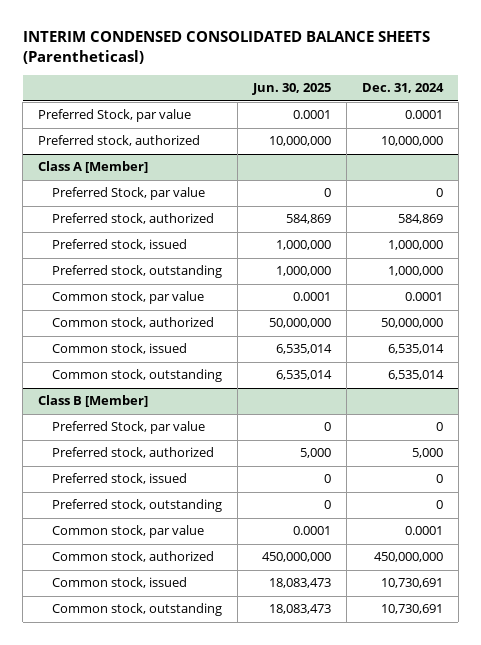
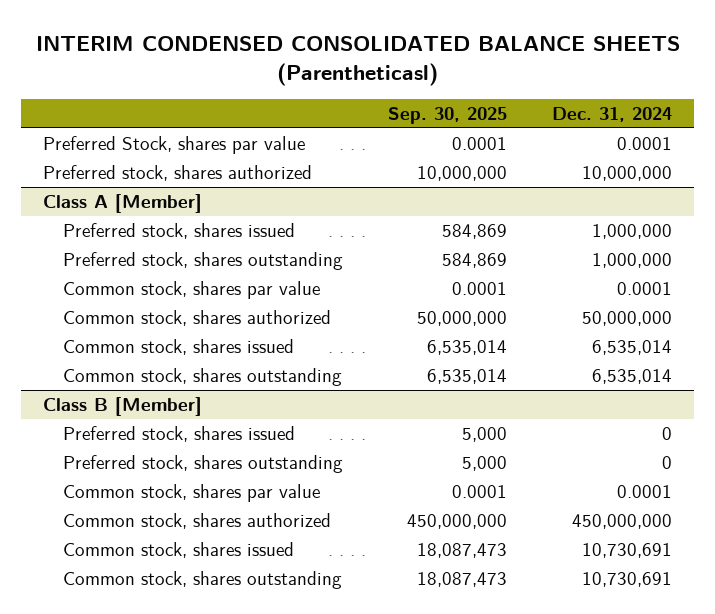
[251,83,331,96] Jun. 30, 2025 -> none
none -> [388,107,508,125] Sep. 30, 2025
[38,109,192,123] Preferred Stock, par value -> [43,135,306,154] Preferred Stock, shares par value
[38,135,201,147] Preferred stock, authorized -> [43,164,313,181] Preferred stock, shares authorized
[51,187,205,201] Preferred Stock, par value -> none
[51,213,214,225] Preferred stock, authorized -> none
[51,239,187,251] Preferred stock, issued -> [63,222,296,239] Preferred stock, shares issued
[51,265,222,279] Preferred stock, outstanding -> [63,251,344,270] Preferred stock, shares outstanding
[51,291,204,305] Common stock, par value -> [63,280,321,299] Common stock, shares par value
[51,317,214,329] Common stock, authorized -> [63,309,332,326] Common stock, shares authorized
[51,343,187,355] Common stock, issued -> [63,338,295,355] Common stock, shares issued
[51,369,222,383] Common stock, outstanding -> [63,367,343,386] Common stock, shares outstanding
[51,421,205,435] Preferred Stock, par value -> none
[51,447,214,459] Preferred stock, authorized -> none
[51,473,187,485] Preferred stock, issued -> [63,425,296,442] Preferred stock, shares issued
[51,499,222,513] Preferred stock, outstanding -> [63,454,344,473] Preferred stock, shares outstanding
[51,525,204,539] Common stock, par value -> [63,483,321,502] Common stock, shares par value
[51,551,214,563] Common stock, authorized -> [63,512,332,529] Common stock, shares authorized
[51,577,187,589] Common stock, issued -> [63,541,295,558] Common stock, shares issued
[51,603,222,617] Common stock, outstanding -> [63,570,343,589] Common stock, shares outstanding

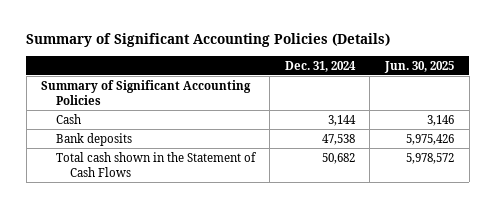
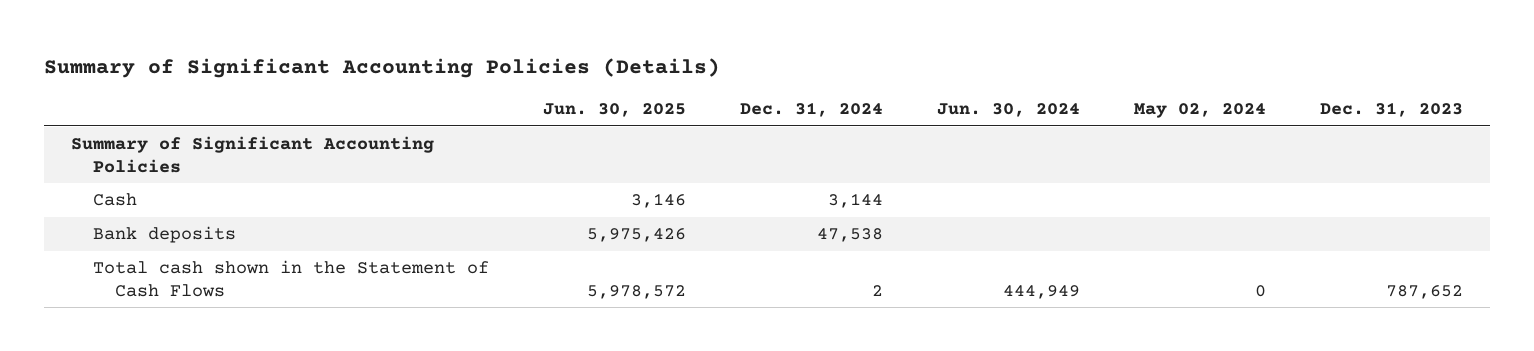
none -> [937,103,1081,118] Jun. 30, 2024
none -> [1134,103,1267,119] May 02, 2024
none -> [1320,102,1464,118] Dec. 31, 2023
[321,152,355,164] 50,682 -> [872,284,884,296] 2

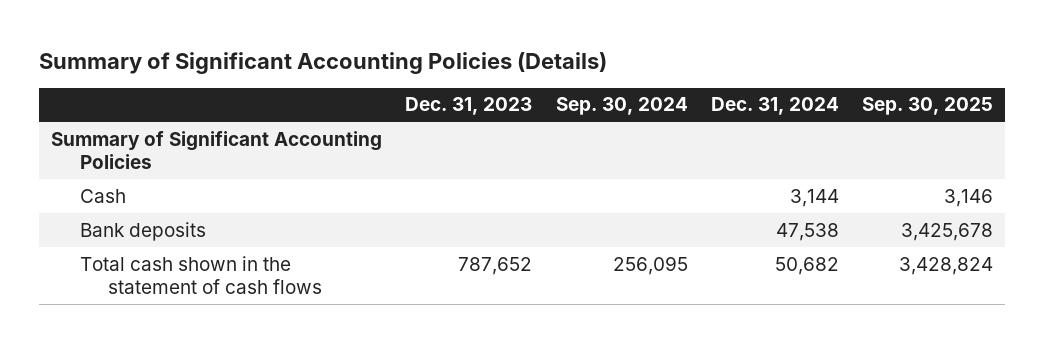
[542,103,686,118] Jun. 30, 2025 -> none
[937,103,1081,118] Jun. 30, 2024 -> none
[1134,103,1267,119] May 02, 2024 -> none
none -> [555,97,688,116] Sep. 30, 2024
none -> [862,97,994,116] Sep. 30, 2025
[92,260,489,297] Total cash shown in the Statement of Cash Flows -> [79,255,323,295] Total cash shown in the statement of cash flows
[872,284,884,296] 2 -> [774,256,839,275] 50,682

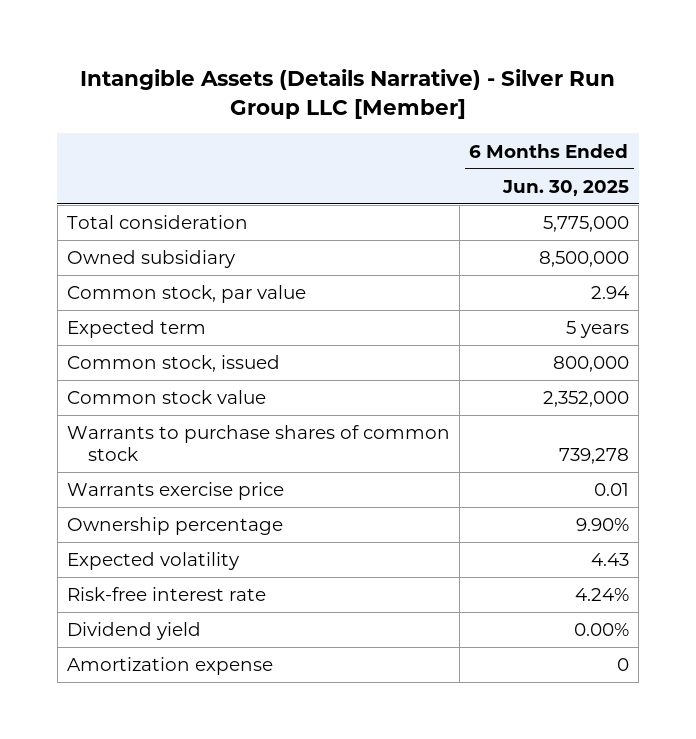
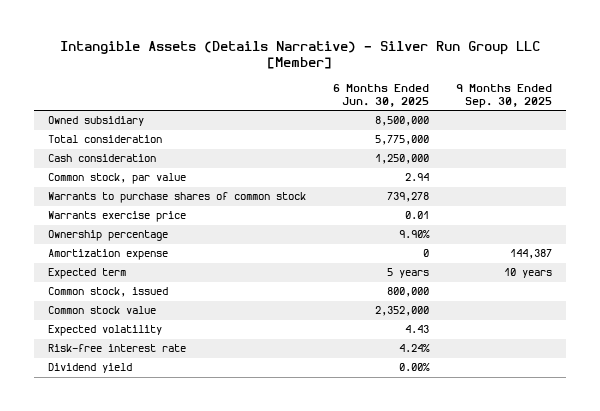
none -> [456,83,553,108] 9 Months Ended Sep. 30, 2025
[67,215,249,230] Total consideration -> [47,135,162,144] Total consideration
none -> [47,154,156,163] Cash consideration
[67,657,274,676] Amortization expense -> [47,249,168,261] Amortization expense
[67,320,207,339] Expected term -> [47,268,126,280] Expected term
[67,355,281,373] Common stock, issued -> [47,287,168,298] Common stock, issued
[67,390,267,405] Common stock value -> [47,306,156,315] Common stock value

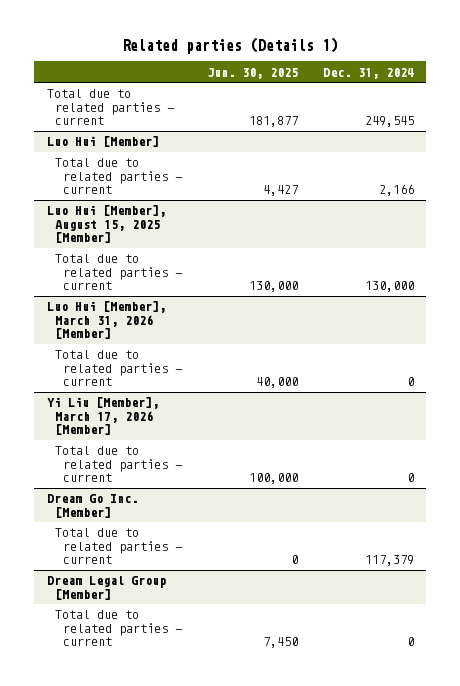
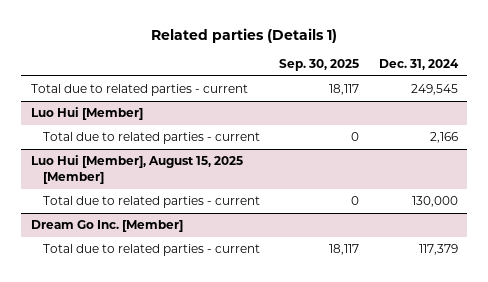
[206,67,298,79] Jun. 30, 2025 -> none
none -> [279,59,360,72] Sep. 30, 2025
[46,301,166,340] Luo Hui [Member], March 31, 2026 [Member] -> none
[54,350,182,387] Total due to related parties - current -> none
[46,397,159,436] Yi Liu [Member], March 17, 2026 [Member] -> none
[54,446,182,483] Total due to related parties - current -> none
[46,576,166,600] Dream Legal Group [Member] -> none
[54,610,182,647] Total due to related parties - current -> none

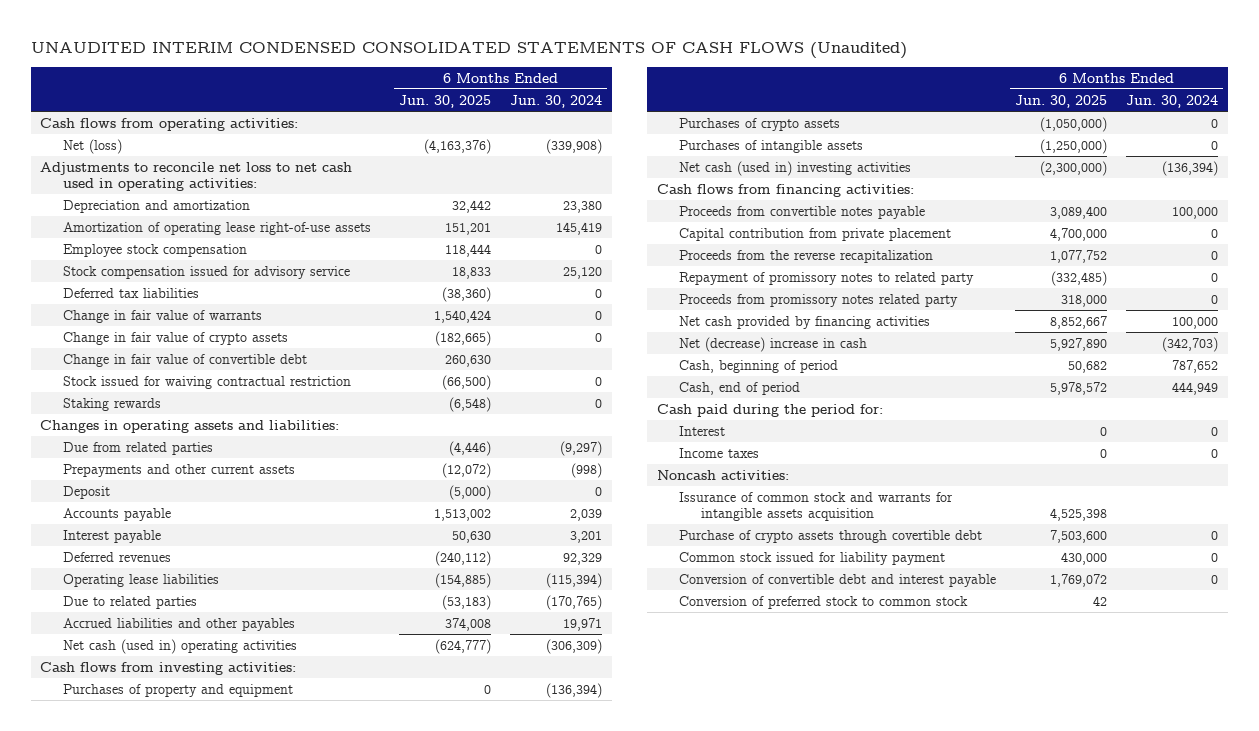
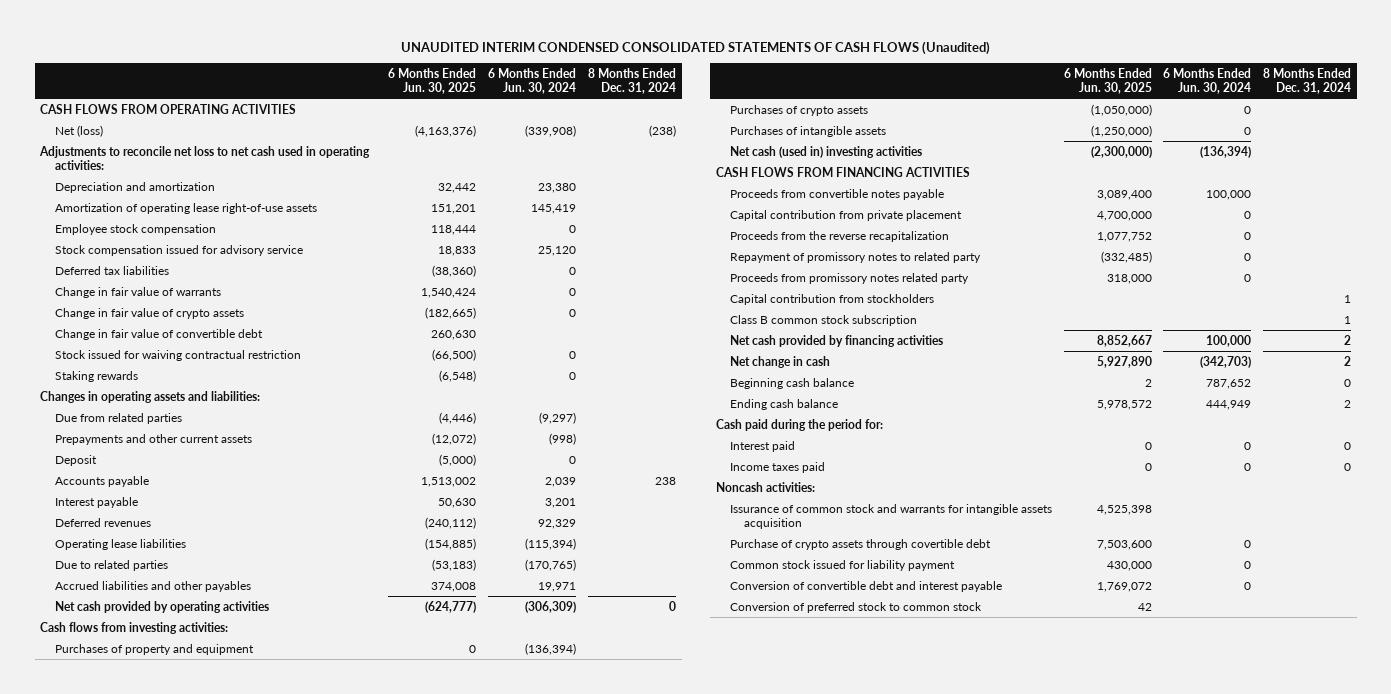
none -> [587,67,676,95] 8 Months Ended Dec. 31, 2024
[40,117,299,131] Cash flows from operating activities: -> [40,103,297,114] CASH FLOWS FROM OPERATING ACTIVITIES
[62,638,297,654] Net cash (used in) operating activities -> [54,600,269,613] Net cash provided by operating activities
[656,183,914,197] Cash flows from financing activities: -> [715,166,970,177] CASH FLOWS FROM FINANCING ACTIVITIES
none -> [729,293,934,305] Capital contribution from stockholders
none -> [729,314,917,326] Class B common stock subscription
[678,359,838,373] Cash, beginning of period -> none
[678,336,867,352] Net (decrease) increase in cash -> [729,355,830,368] Net change in cash
none -> [729,377,854,389] Beginning cash balance
[678,381,800,395] Cash, end of period -> [729,398,838,410] Ending cash balance
[678,425,725,436] Interest -> [729,440,795,452] Interest paid
[678,447,759,458] Income taxes -> [729,461,825,473] Income taxes paid

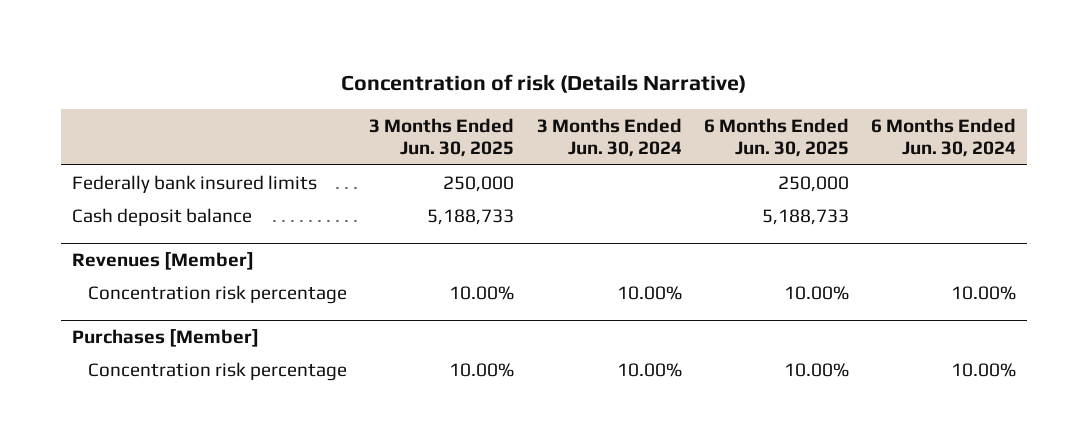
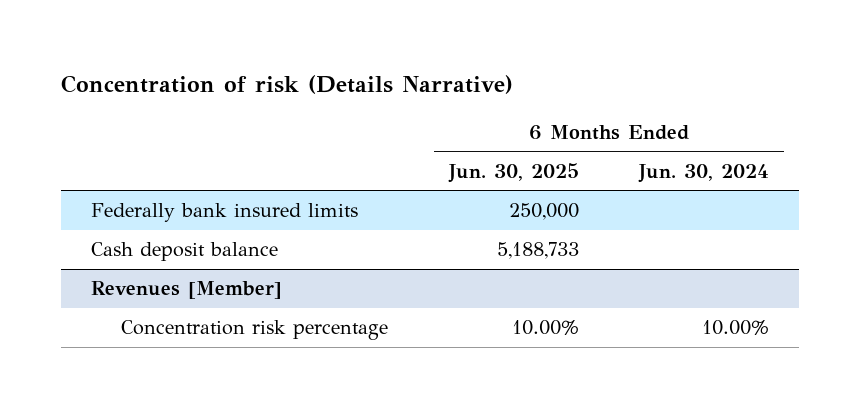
[369,117,515,158] 3 Months Ended Jun. 30, 2025 -> none
[536,117,682,158] 3 Months Ended Jun. 30, 2024 -> none
[72,329,260,348] Purchases [Member] -> none
[88,361,348,381] Concentration risk percentage -> none

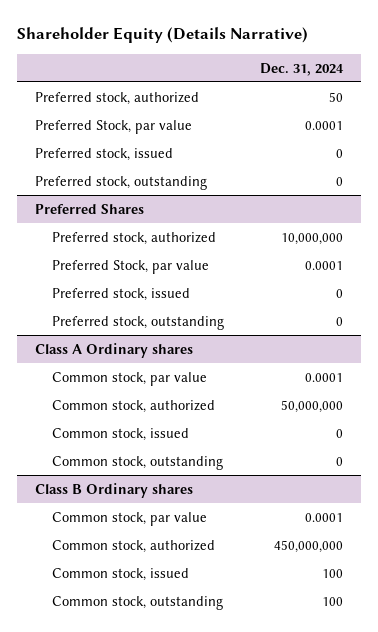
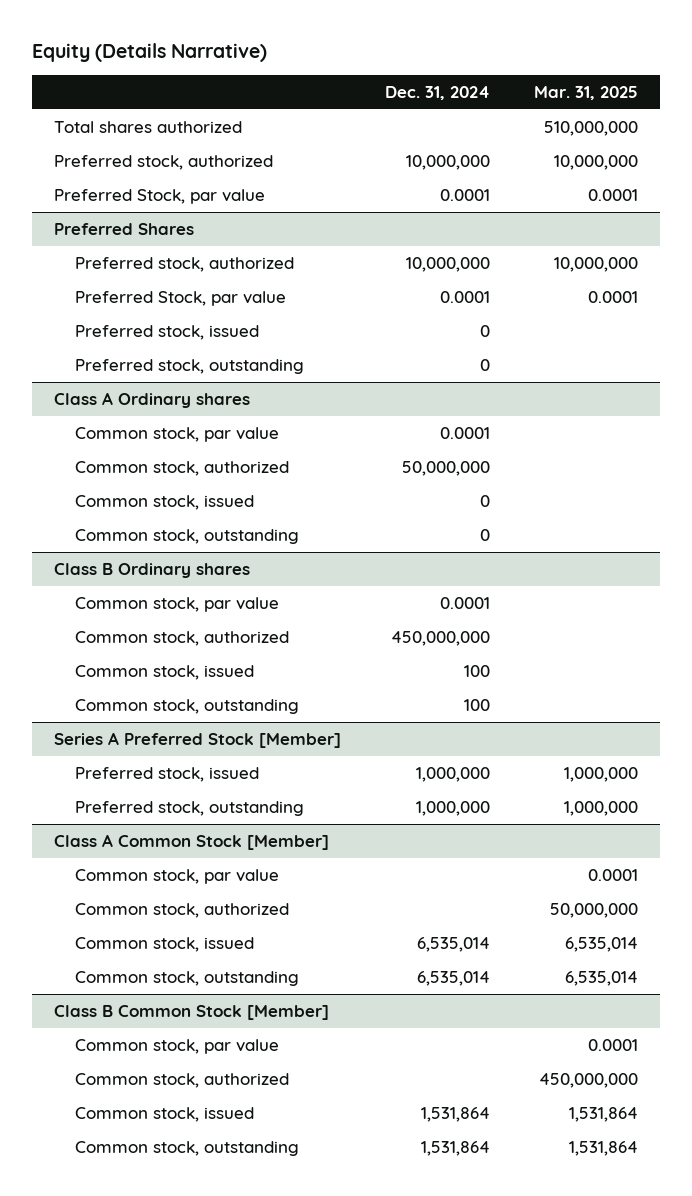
[16,27,308,44] Shareholder Equity (Details Narrative) -> [32,43,268,63] Equity (Details Narrative)
none -> [533,85,638,100] Mar. 31, 2025
none -> [54,120,243,133] Total shares authorized
[328,91,343,102] 50 -> [405,154,490,170] 10,000,000
[35,147,174,161] Preferred stock, issued -> none
[35,175,208,190] Preferred stock, outstanding -> none
none -> [54,731,342,748] Series A Preferred Stock [Member]
none -> [74,766,259,782] Preferred stock, issued
none -> [74,800,304,816] Preferred stock, outstanding
none -> [54,833,330,850] Class A Common Stock [Member]
none -> [74,868,279,884] Common stock, par value
none -> [74,902,289,918] Common stock, authorized
none -> [74,936,254,952] Common stock, issued
none -> [74,970,299,986] Common stock, outstanding
none -> [54,1004,330,1020] Class B Common Stock [Member]
none -> [74,1038,279,1054] Common stock, par value
none -> [74,1072,289,1088] Common stock, authorized
none -> [74,1106,254,1122] Common stock, issued
none -> [74,1140,299,1156] Common stock, outstanding

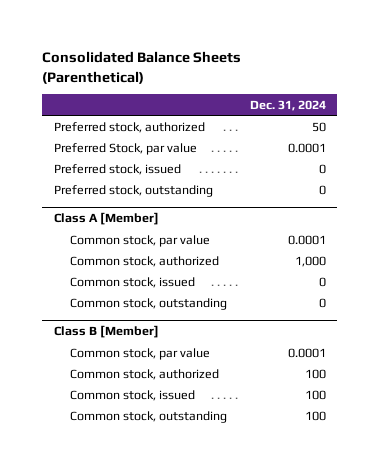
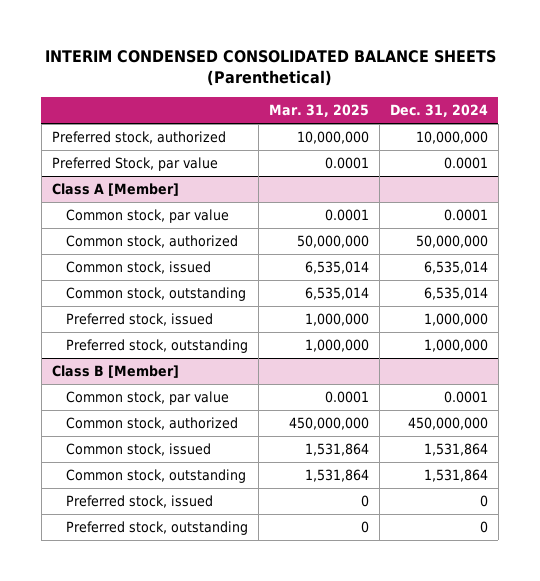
[42,51,242,84] Consolidated Balance Sheets (Parenthetical) -> [44,50,496,87] INTERIM CONDENSED CONSOLIDATED BALANCE SHEETS (Parenthetical)
none -> [268,103,369,117] Mar. 31, 2025
[311,121,326,132] 50 -> [415,131,488,145] 10,000,000
[53,163,181,175] Preferred stock, issued -> none
[53,184,213,197] Preferred stock, outstanding -> none
[294,255,326,267] 1,000 -> [415,235,488,249] 50,000,000
[318,276,326,287] 0 -> [423,261,488,275] 6,535,014
[318,297,326,308] 0 -> [423,287,488,301] 6,535,014
none -> [65,313,213,327] Preferred stock, issued
none -> [65,339,248,354] Preferred stock, outstanding
[304,368,326,379] 100 -> [407,417,488,431] 450,000,000
[304,389,326,400] 100 -> [423,443,488,457] 1,531,864
[304,410,326,421] 100 -> [423,469,488,483] 1,531,864
none -> [65,495,213,509] Preferred stock, issued
none -> [65,521,248,536] Preferred stock, outstanding

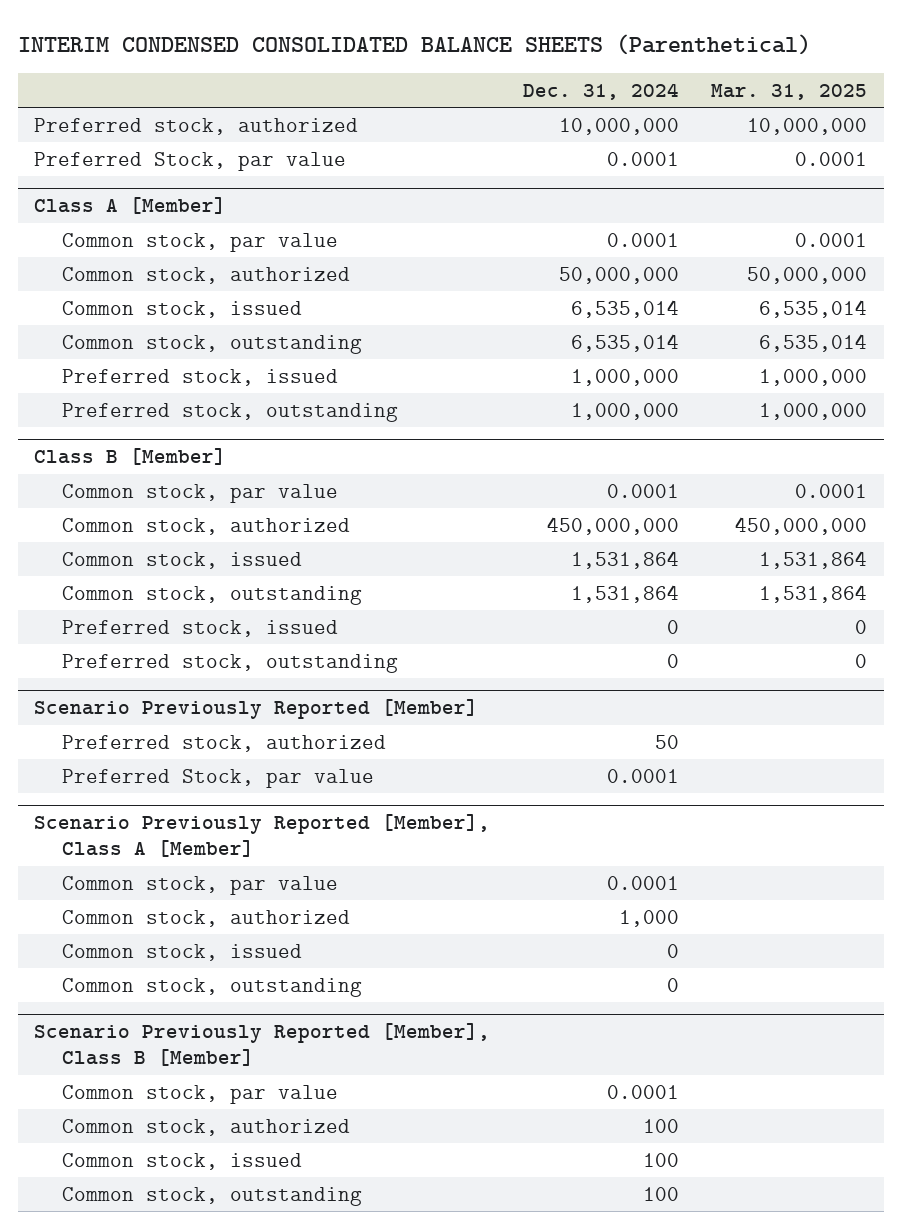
none -> [34,699,479,720] Scenario Previously Reported [Member]
none -> [62,734,387,752] Preferred stock, authorized
none -> [62,768,375,788] Preferred Stock, par value
none -> [34,814,491,858] Scenario Previously Reported [Member], Class A [Member]
none -> [62,875,339,895] Common stock, par value
none -> [62,909,351,927] Common stock, authorized
none -> [62,943,303,961] Common stock, issued
none -> [62,977,363,997] Common stock, outstanding
none -> [34,1023,491,1067] Scenario Previously Reported [Member], Class B [Member]
none -> [62,1084,339,1104] Common stock, par value
none -> [62,1118,351,1136] Common stock, authorized
none -> [62,1152,303,1170] Common stock, issued
none -> [62,1186,363,1206] Common stock, outstanding

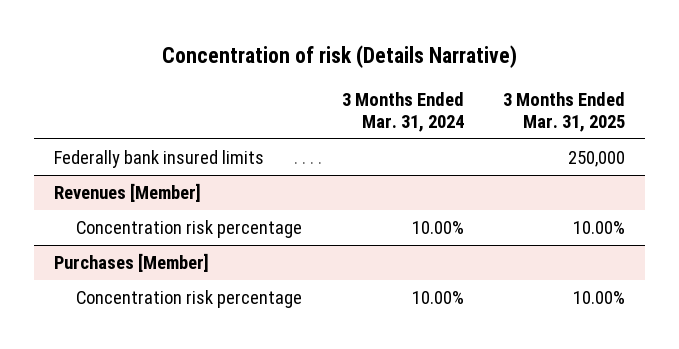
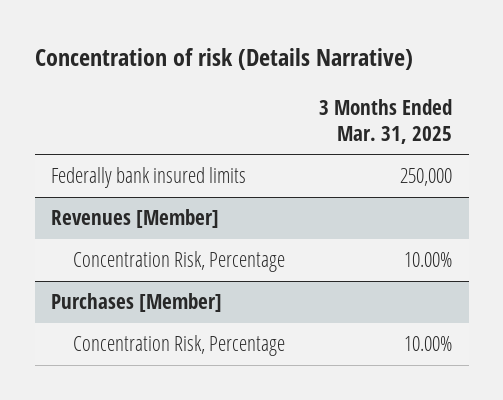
[341,91,464,132] 3 Months Ended Mar. 31, 2024 -> none
[76,220,303,239] Concentration risk percentage -> [73,251,286,273] Concentration Risk, Percentage
[76,290,303,309] Concentration risk percentage -> [73,335,286,357] Concentration Risk, Percentage

